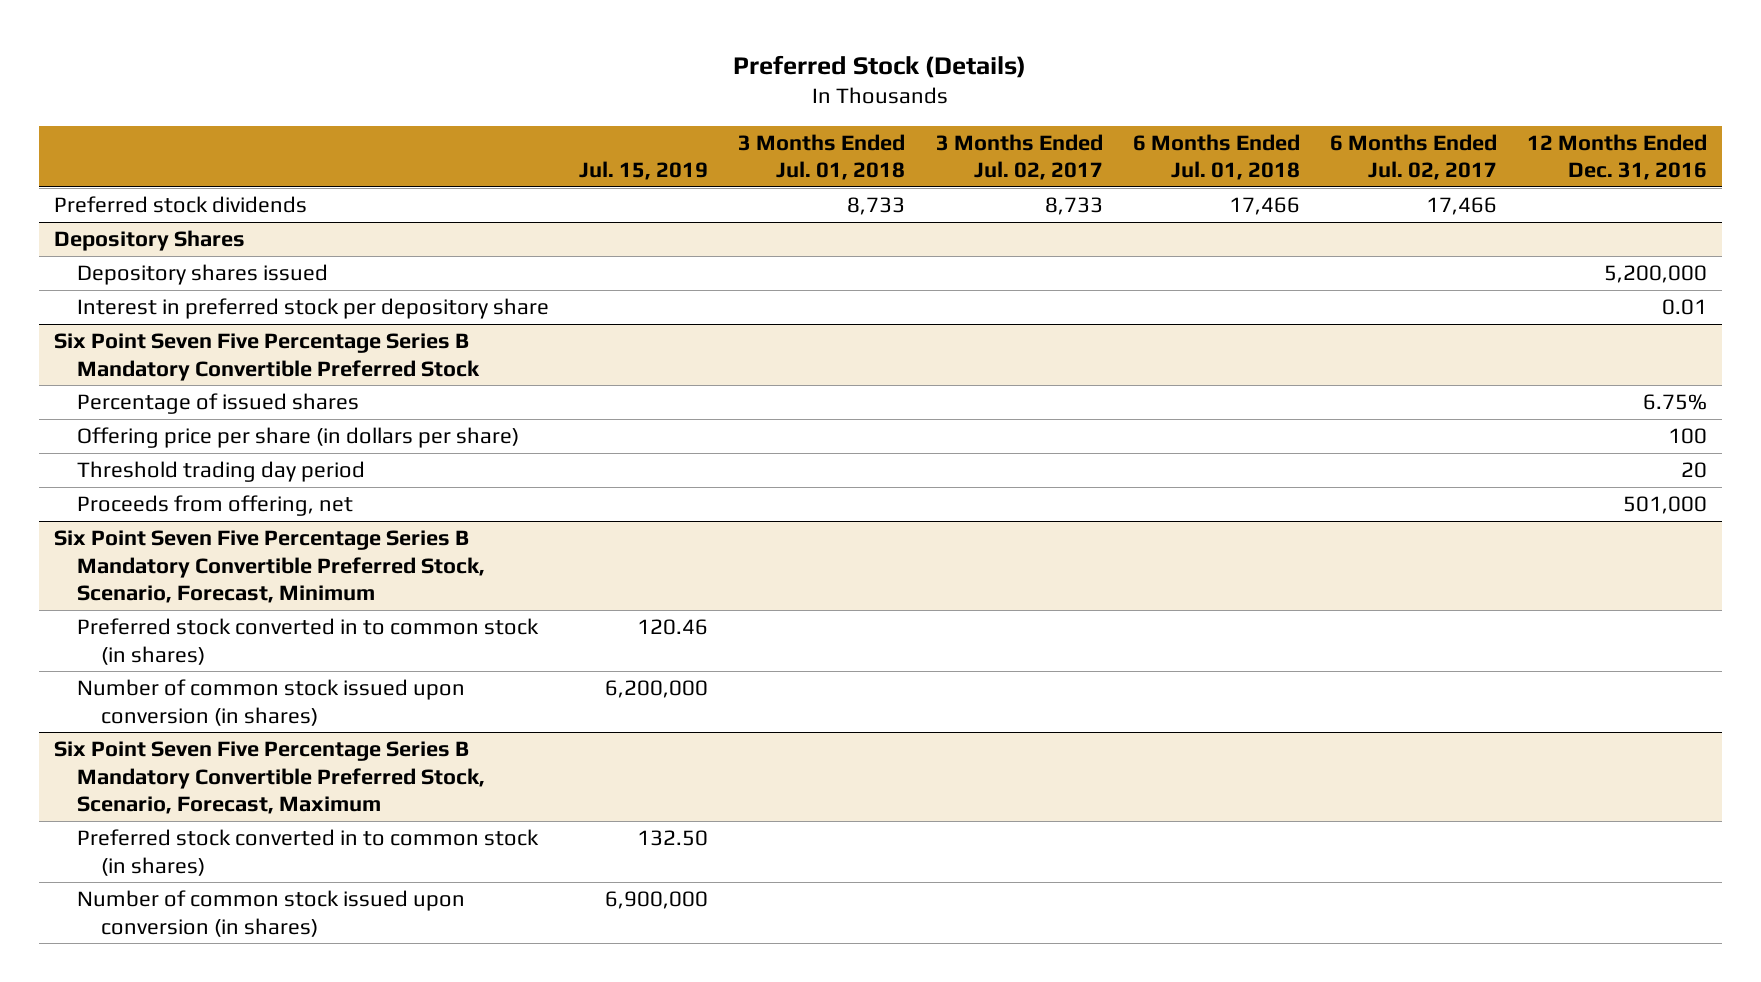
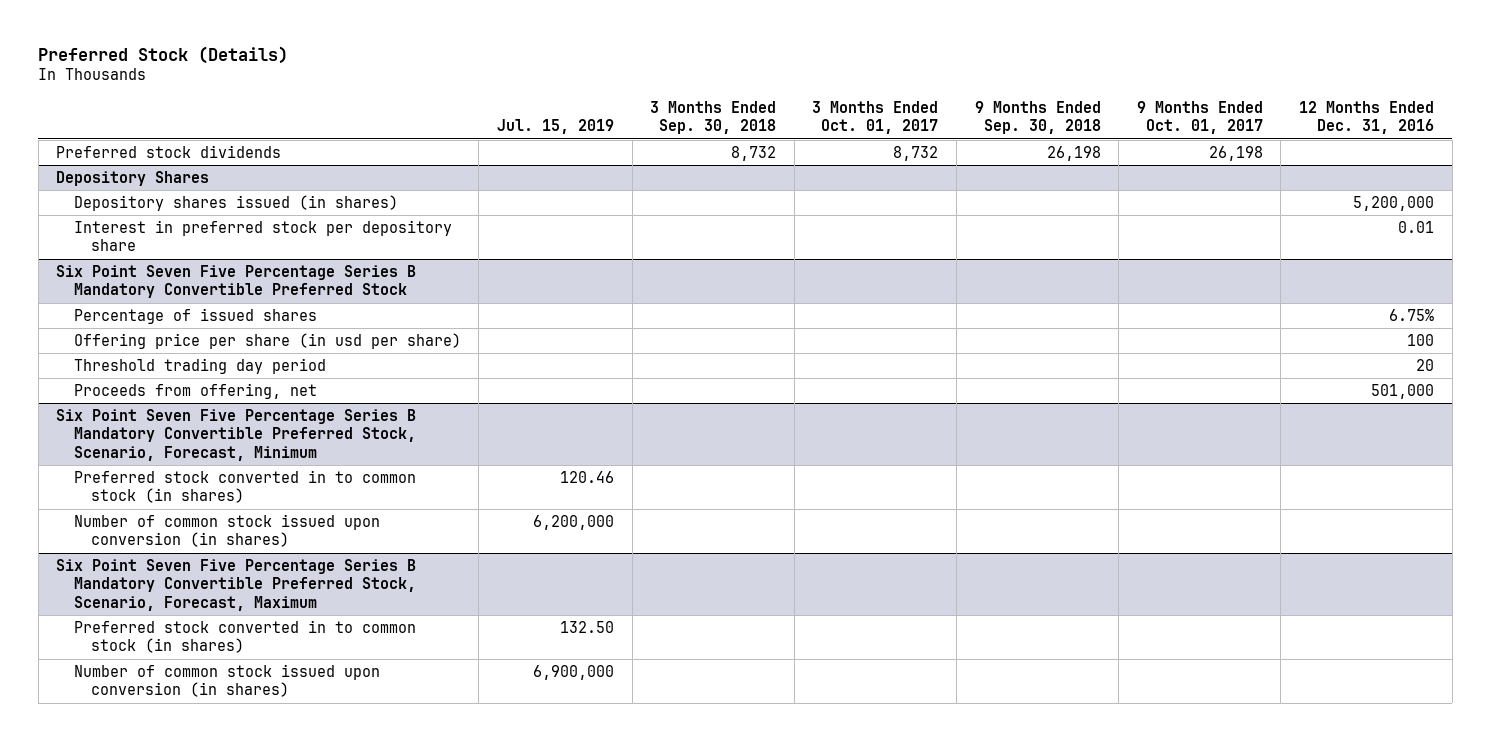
[738,133,906,181] 3 Months Ended Jul. 01, 2018 -> none
[935,133,1103,181] 3 Months Ended Jul. 02, 2017 -> none
[1132,133,1300,181] 6 Months Ended Jul. 01, 2018 -> none
[1329,133,1497,181] 6 Months Ended Jul. 02, 2017 -> none
none -> [650,100,777,135] 3 Months Ended Sep. 30, 2018
none -> [812,100,939,135] 3 Months Ended Oct. 01, 2017
none -> [974,100,1101,135] 9 Months Ended Sep. 30, 2018
none -> [1136,100,1263,135] 9 Months Ended Oct. 01, 2017
[77,264,329,286] Depository shares issued -> [73,194,398,211] Depository shares issued (in shares)
[77,427,520,449] Offering price per share (in dollars per share) -> [73,332,461,349] Offering price per share (in usd per share)

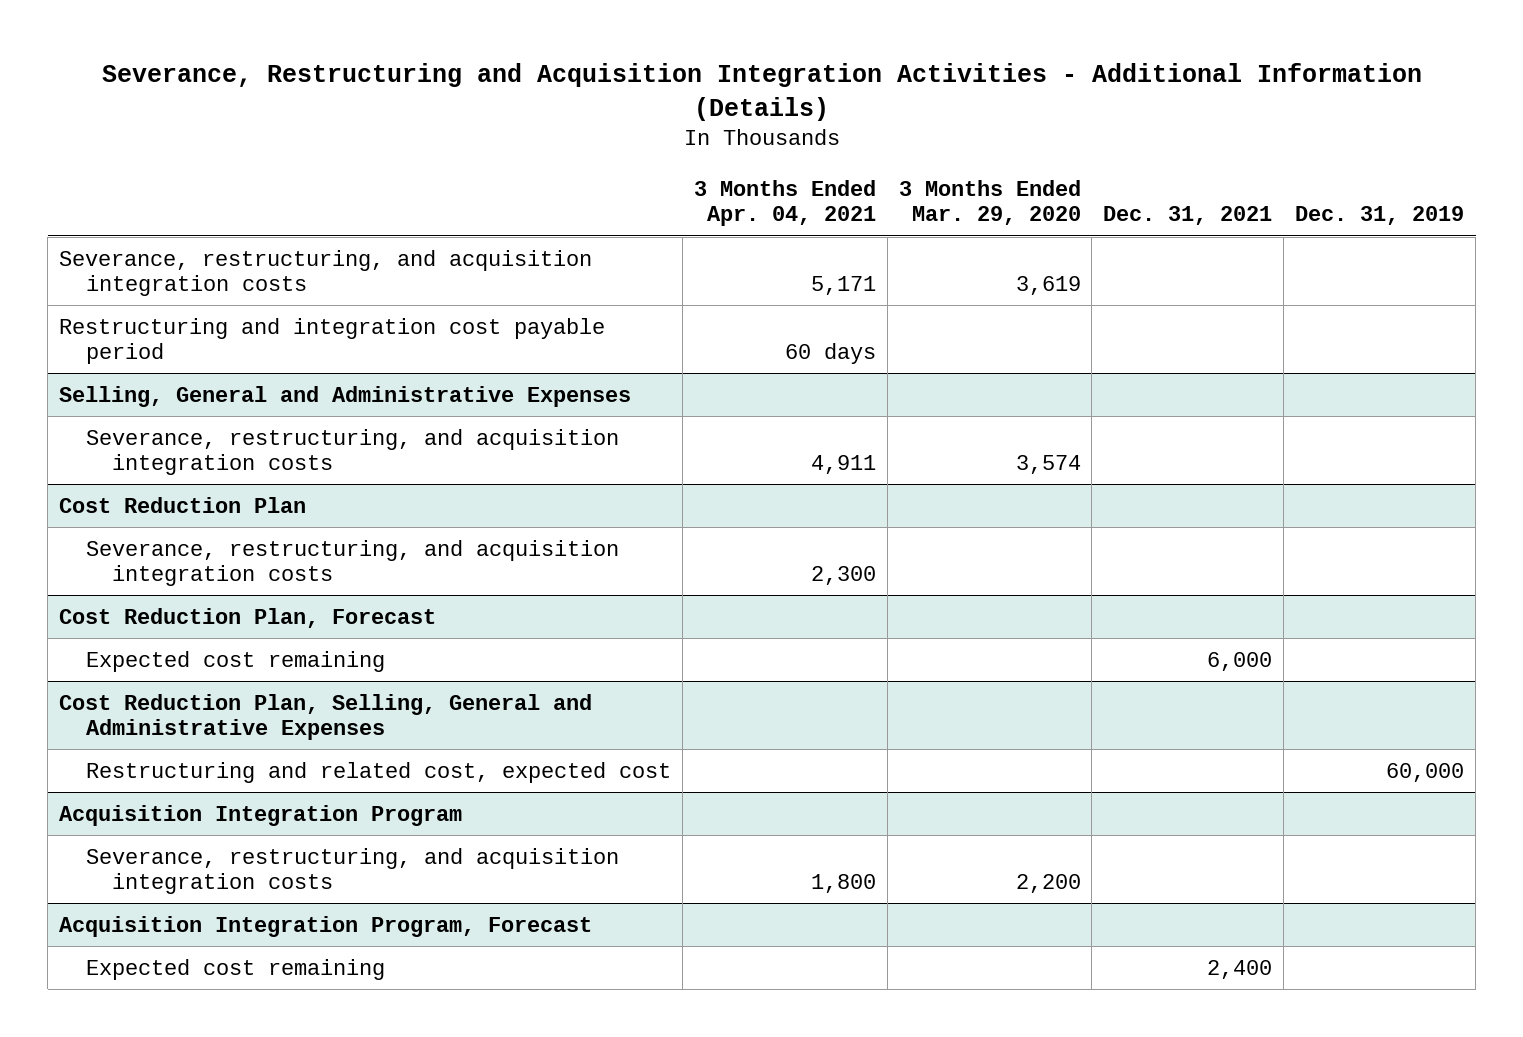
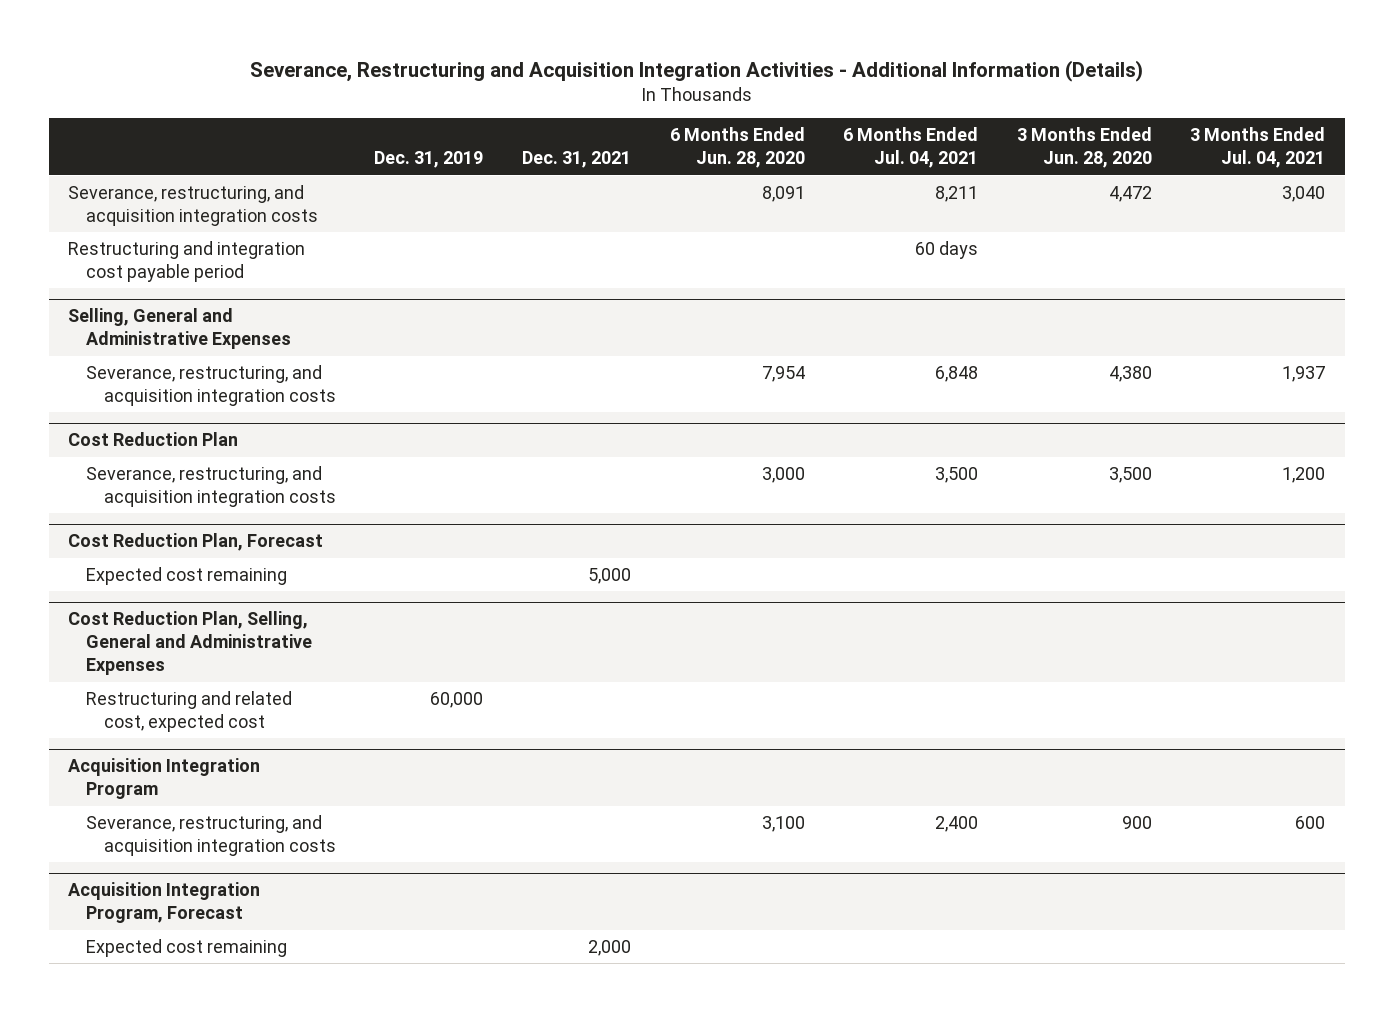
[693,179,876,227] 3 Months Ended Apr. 04, 2021 -> none
[898,179,1081,226] 3 Months Ended Mar. 29, 2020 -> none
none -> [669,127,805,169] 6 Months Ended Jun. 28, 2020
none -> [843,127,979,169] 6 Months Ended Jul. 04, 2021
none -> [1016,127,1152,169] 3 Months Ended Jun. 28, 2020
none -> [1190,127,1326,169] 3 Months Ended Jul. 04, 2021
[1207,651,1273,671] 6,000 -> [588,567,632,584] 5,000
[1207,959,1273,979] 2,400 -> [588,939,632,956] 2,000

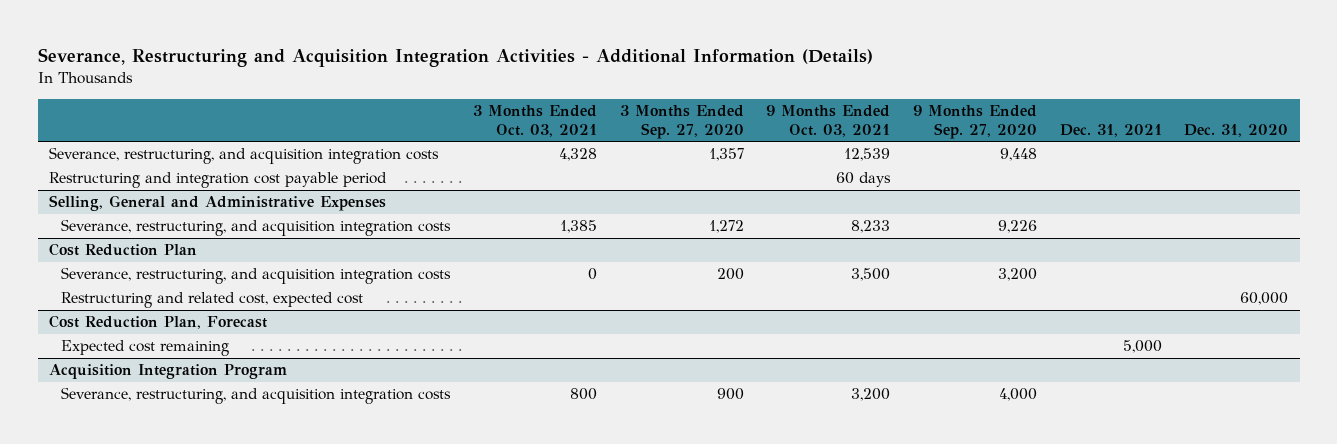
[374,151,484,169] Dec. 31, 2019 -> none
[669,127,805,169] 6 Months Ended Jun. 28, 2020 -> none
[843,127,979,169] 6 Months Ended Jul. 04, 2021 -> none
[1016,127,1152,169] 3 Months Ended Jun. 28, 2020 -> none
[1190,127,1326,169] 3 Months Ended Jul. 04, 2021 -> none
none -> [473,105,598,137] 3 Months Ended Oct. 03, 2021
none -> [619,105,744,139] 3 Months Ended Sep. 27, 2020
none -> [766,105,891,137] 9 Months Ended Oct. 03, 2021
none -> [913,105,1038,139] 9 Months Ended Sep. 27, 2020
none -> [1184,123,1289,137] Dec. 31, 2020
none -> [61,292,364,309] Restructuring and related cost, expected cost
[68,611,313,676] Cost Reduction Plan, Selling, General and Administrative Expenses -> none
[86,690,293,732] Restructuring and related cost, expected cost -> none
[68,882,261,924] Acquisition Integration Program, Forecast -> none
[86,938,288,957] Expected cost remaining -> none

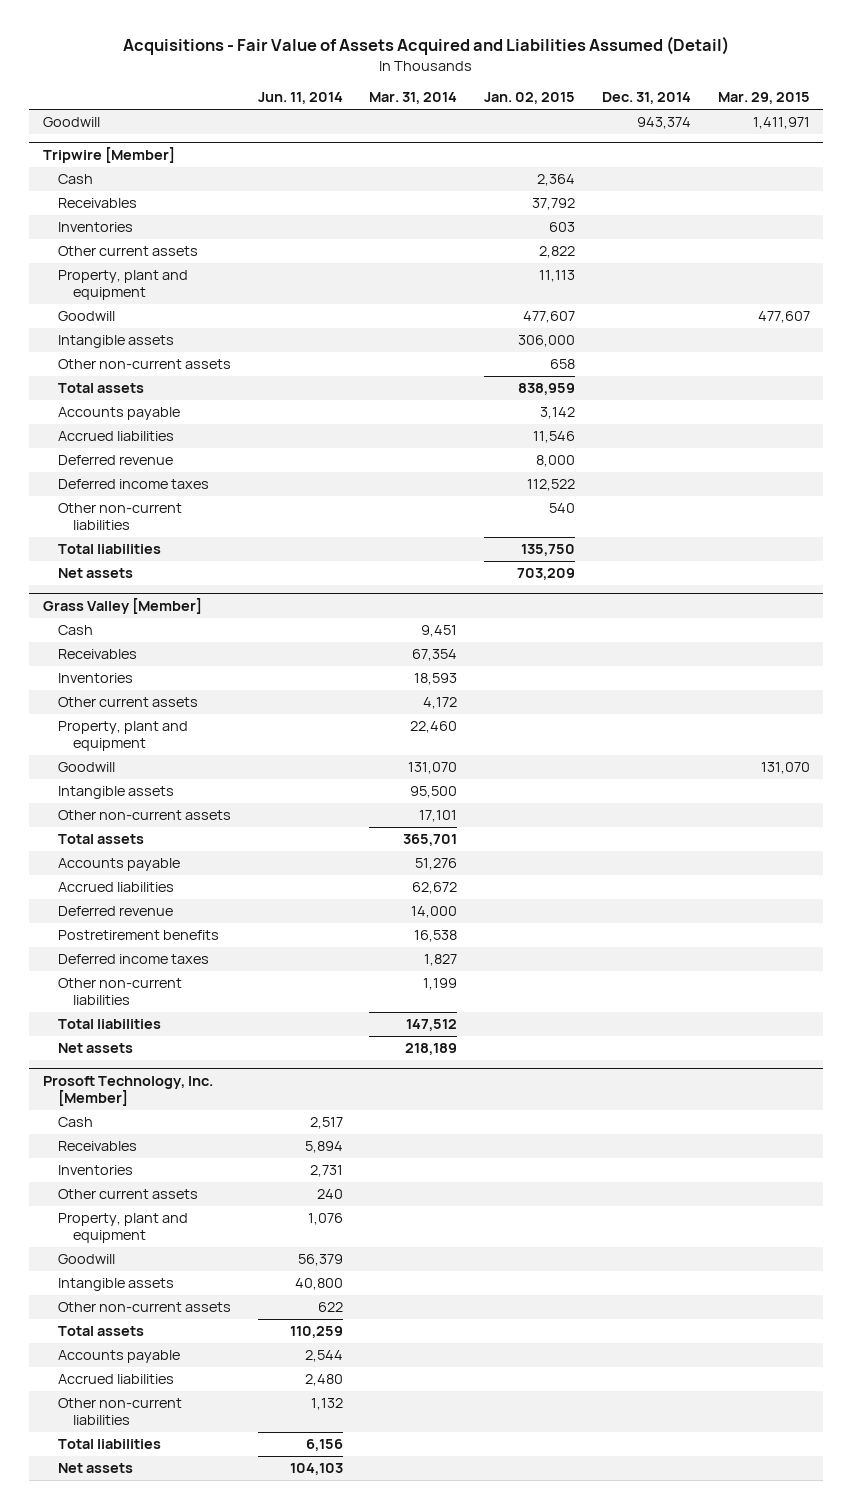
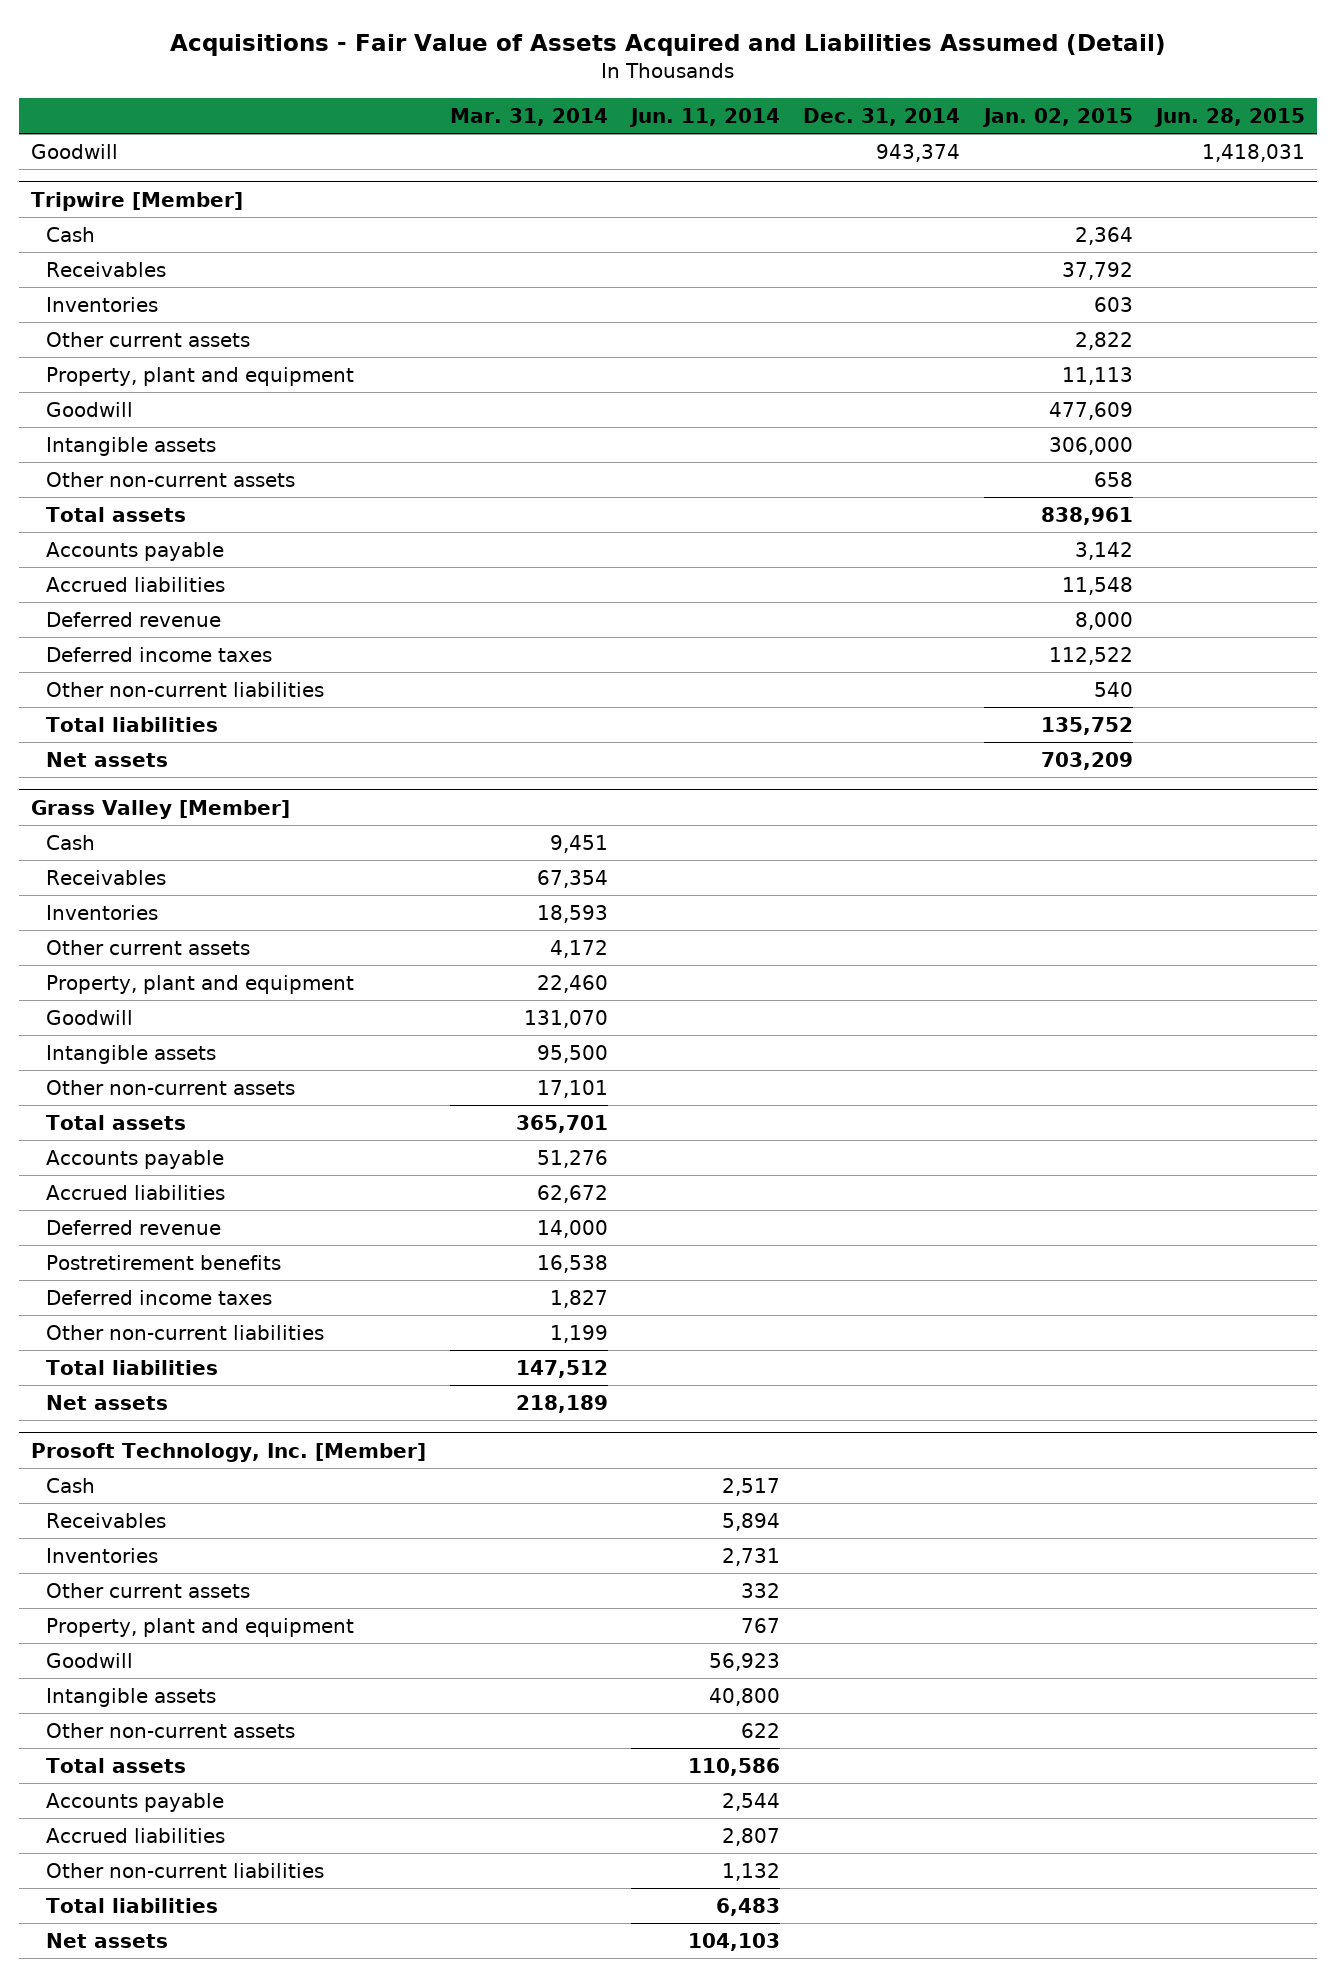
[717,92,810,105] Mar. 29, 2015 -> none
none -> [1154,107,1306,127] Jun. 28, 2015
[523,311,576,324] 477,607 -> [1048,401,1133,420] 477,609
[518,383,576,396] 838,959 -> [1040,506,1133,525] 838,961
[533,431,576,444] 11,546 -> [1061,576,1133,595] 11,548
[521,544,576,557] 135,750 -> [1040,716,1133,735] 135,752
[316,1189,343,1200] 240 -> [741,1582,781,1598] 332
[307,1213,343,1226] 1,076 -> [741,1617,781,1633] 767
[297,1254,343,1267] 56,379 -> [709,1652,781,1671] 56,923
[289,1326,343,1339] 110,259 -> [688,1757,781,1776] 110,586
[304,1374,343,1387] 2,480 -> [722,1827,781,1846] 2,807
[305,1439,343,1452] 6,156 -> [716,1897,781,1916] 6,483

